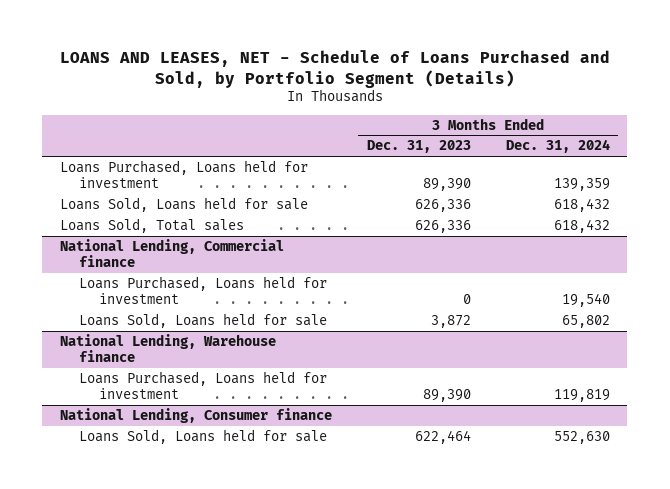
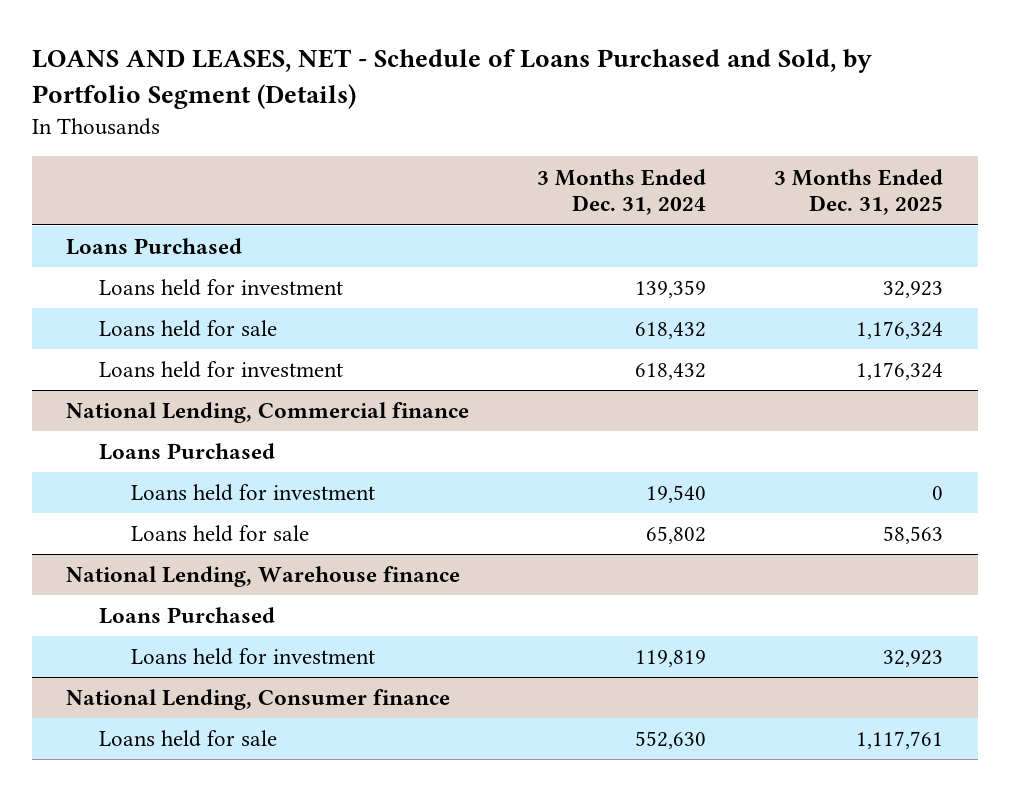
[366,140,471,154] Dec. 31, 2023 -> none
none -> [774,168,944,216] 3 Months Ended Dec. 31, 2025
none -> [65,238,242,256] Loans Purchased
[59,160,308,188] Loans Purchased, Loans held for investment -> [98,279,343,297] Loans held for investment
[59,197,308,213] Loans Sold, Loans held for sale -> [98,320,277,338] Loans held for sale
[59,218,244,234] Loans Sold, Total sales -> [98,361,343,379] Loans held for investment
none -> [98,443,275,461] Loans Purchased
[79,276,328,304] Loans Purchased, Loans held for investment -> [131,484,376,502] Loans held for investment
[79,313,328,329] Loans Sold, Loans held for sale -> [131,525,310,543] Loans held for sale
none -> [98,607,275,625] Loans Purchased
[79,371,328,399] Loans Purchased, Loans held for investment -> [131,648,376,666] Loans held for investment
[79,429,328,445] Loans Sold, Loans held for sale -> [98,730,277,748] Loans held for sale

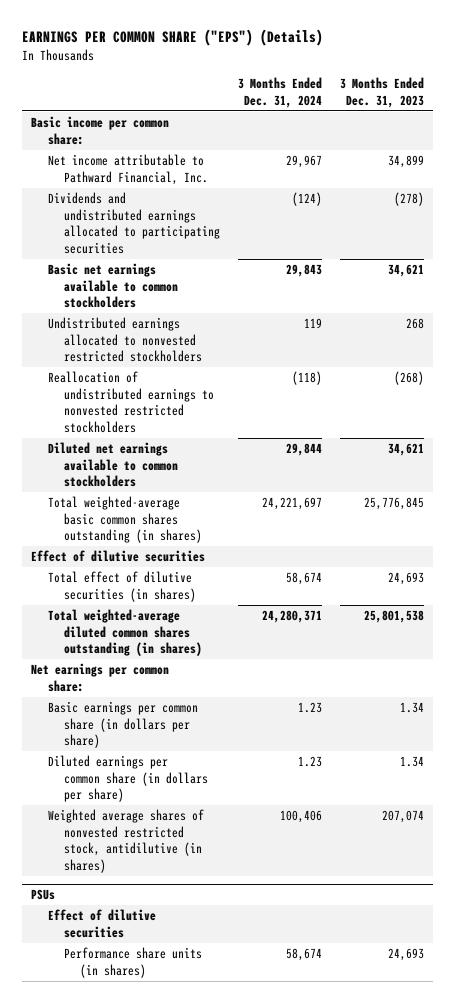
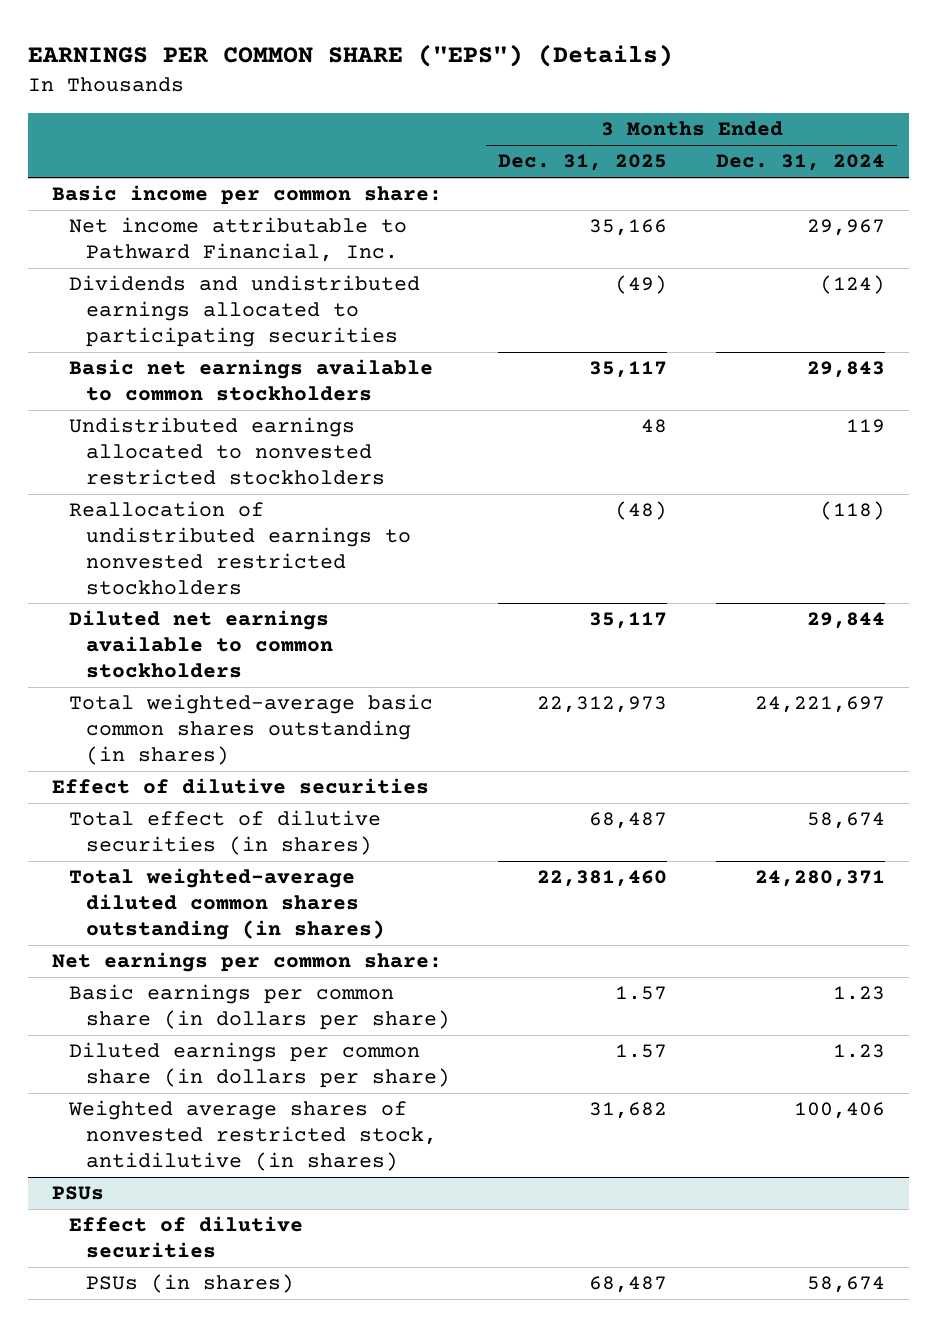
[340,77,425,108] 3 Months Ended Dec. 31, 2023 -> none
none -> [498,154,668,172] Dec. 31, 2025
[63,947,202,978] Performance share units (in shares) -> [85,1274,294,1294] PSUs (in shares)

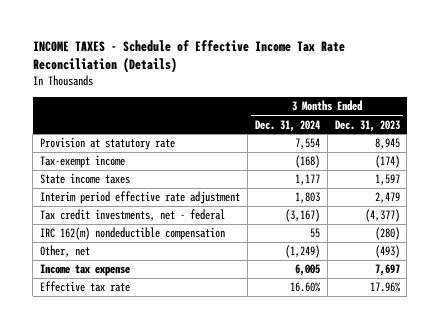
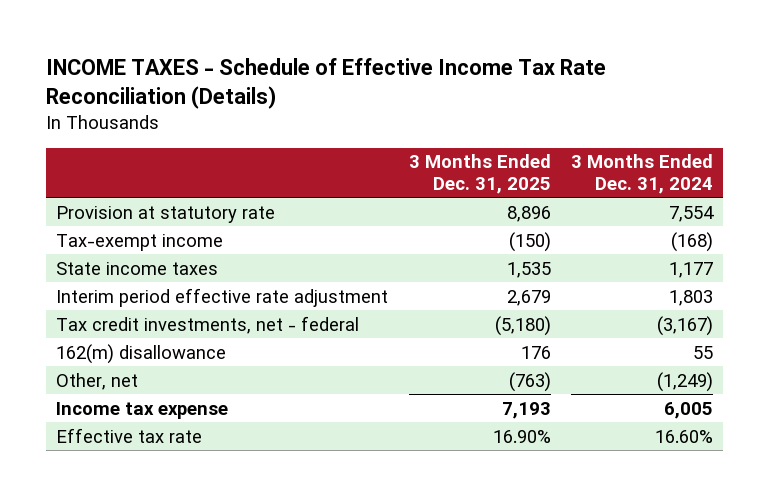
[334,119,400,132] Dec. 31, 2023 -> none
none -> [408,154,551,194] 3 Months Ended Dec. 31, 2025
[40,227,226,241] IRC 162(m) nondeductible compensation -> [56,343,227,364] 162(m) disallowance

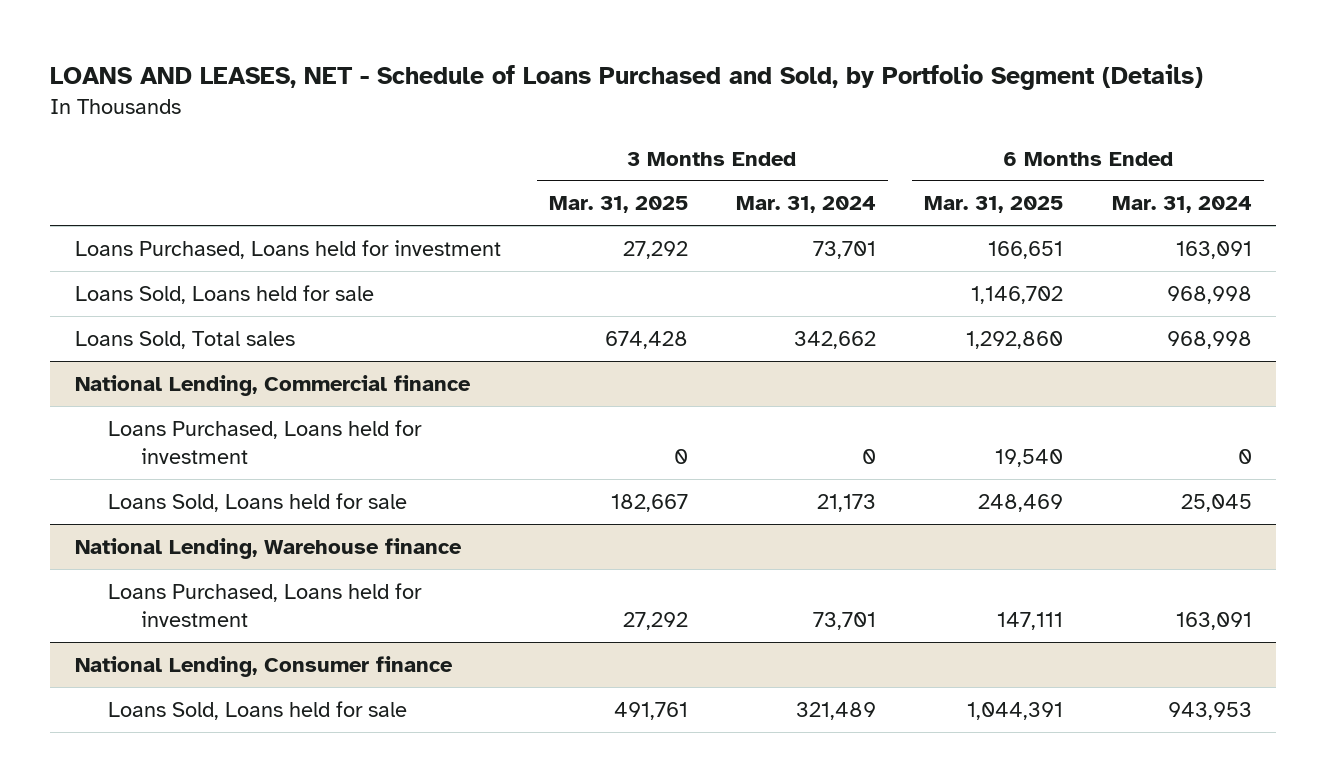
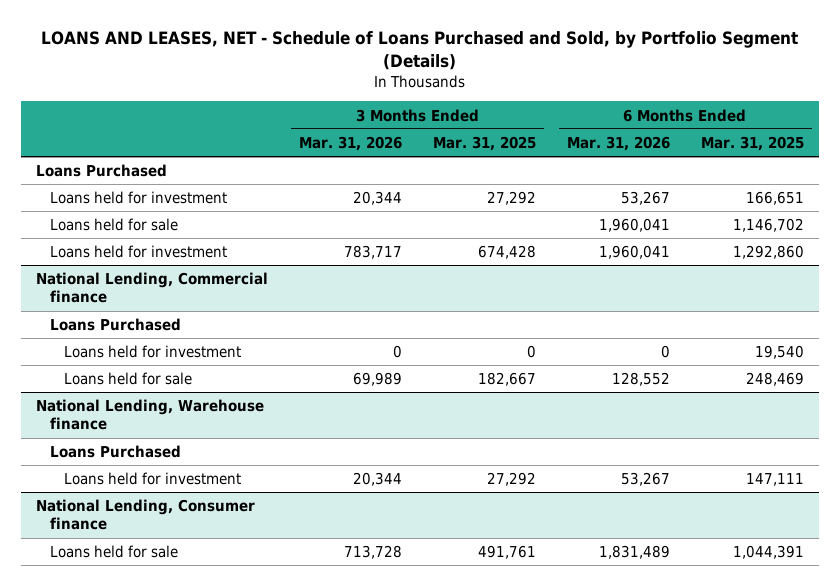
[736,196,877,214] Mar. 31, 2024 -> none
[1111,196,1252,214] Mar. 31, 2024 -> none
none -> [299,135,403,151] Mar. 31, 2026
none -> [566,135,670,151] Mar. 31, 2026
none -> [36,164,168,178] Loans Purchased
[74,239,501,259] Loans Purchased, Loans held for investment -> [50,191,228,205] Loans held for investment
[74,284,374,304] Loans Sold, Loans held for sale -> [50,218,179,232] Loans held for sale
[74,330,295,349] Loans Sold, Total sales -> [50,245,228,259] Loans held for investment
none -> [50,318,182,332] Loans Purchased
[107,419,422,464] Loans Purchased, Loans held for investment -> [64,345,242,359] Loans held for investment
[107,492,407,512] Loans Sold, Loans held for sale -> [64,372,193,386] Loans held for sale
none -> [50,445,182,459] Loans Purchased
[107,582,422,627] Loans Purchased, Loans held for investment -> [64,472,242,486] Loans held for investment
[107,700,407,720] Loans Sold, Loans held for sale -> [50,545,179,559] Loans held for sale

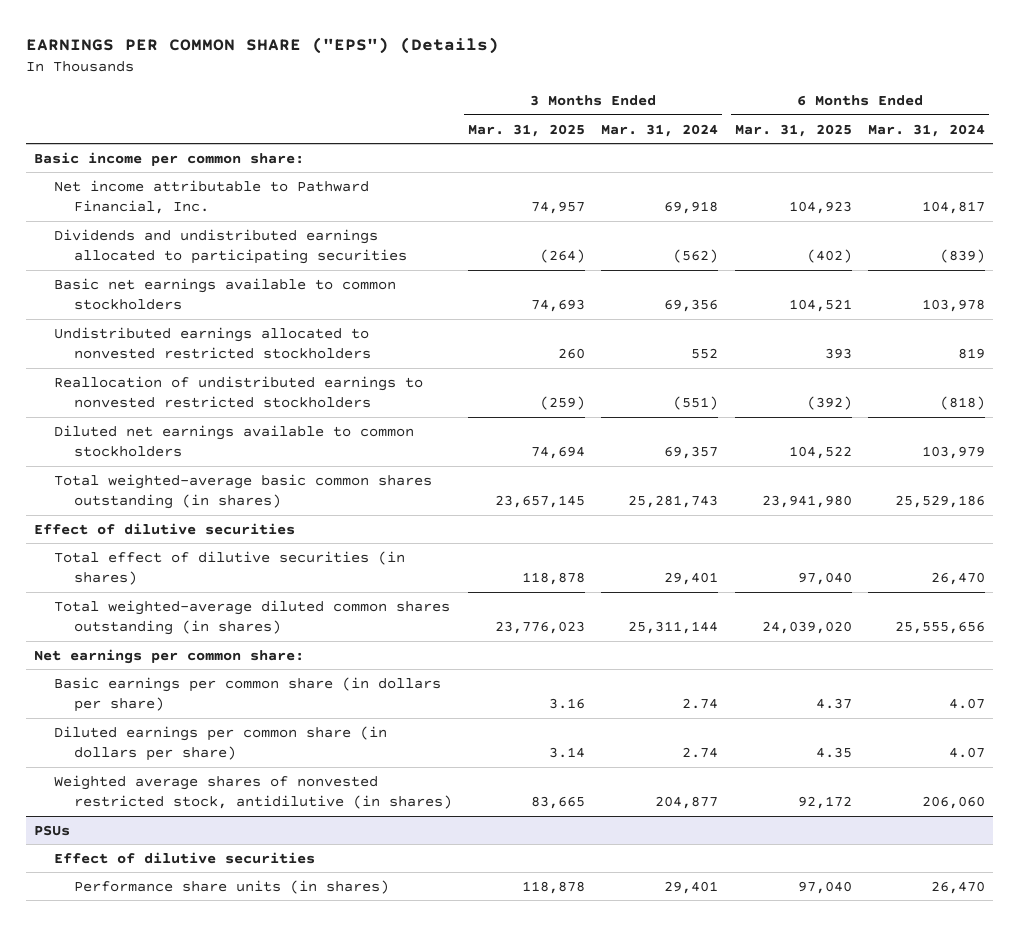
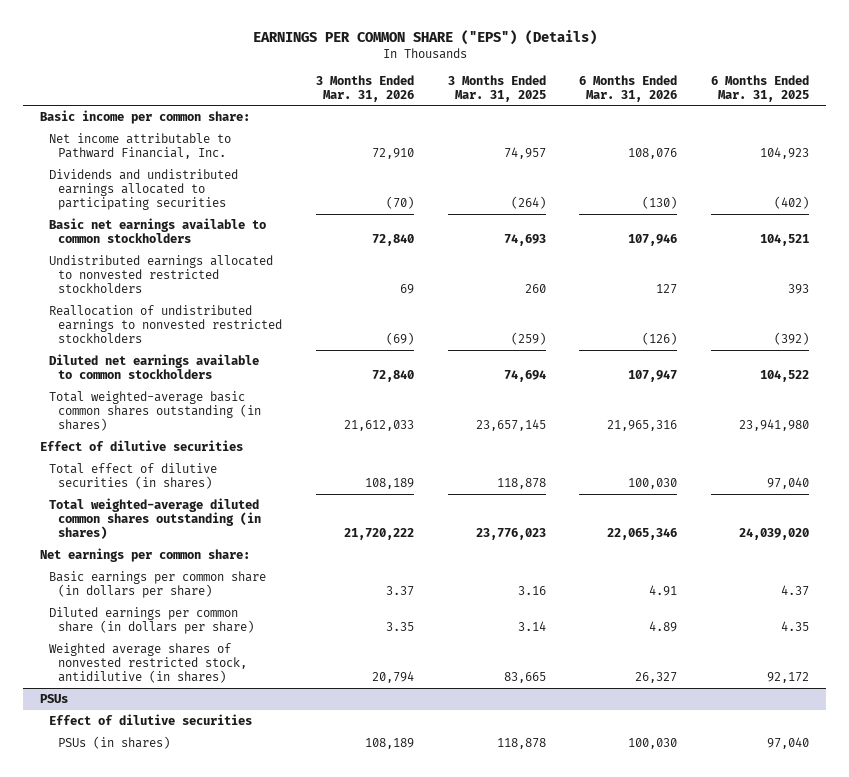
[601,123,719,137] Mar. 31, 2024 -> none
[867,123,985,137] Mar. 31, 2024 -> none
none -> [315,74,414,102] 3 Months Ended Mar. 31, 2026
none -> [579,74,678,102] 6 Months Ended Mar. 31, 2026
[73,879,389,894] Performance share units (in shares) -> [58,735,171,749] PSUs (in shares)

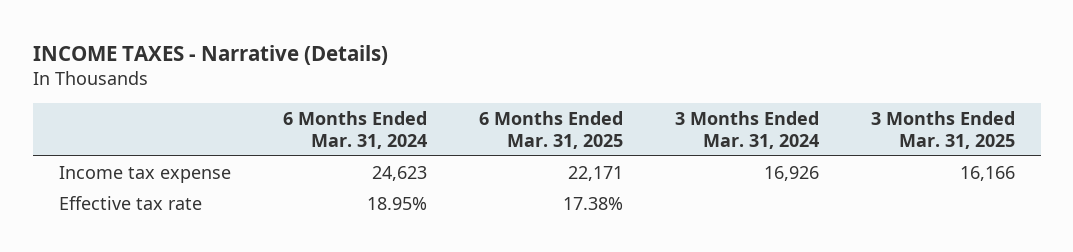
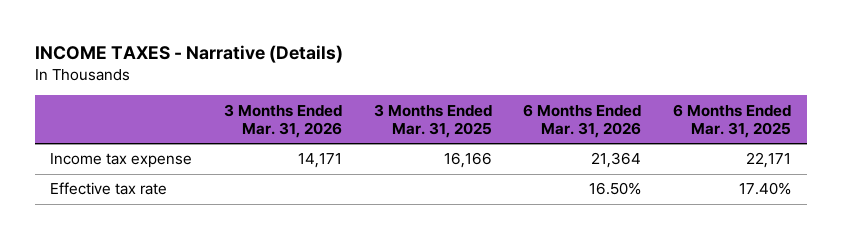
[282,110,427,149] 6 Months Ended Mar. 31, 2024 -> none
[674,110,819,149] 3 Months Ended Mar. 31, 2024 -> none
none -> [224,103,343,139] 3 Months Ended Mar. 31, 2026
none -> [523,103,642,139] 6 Months Ended Mar. 31, 2026
[562,197,623,211] 17.38% -> [739,182,792,196] 17.40%

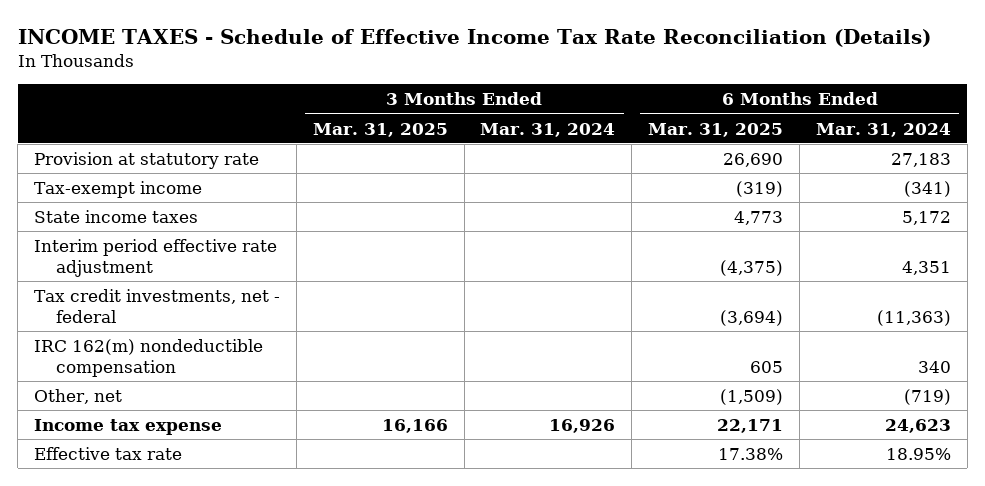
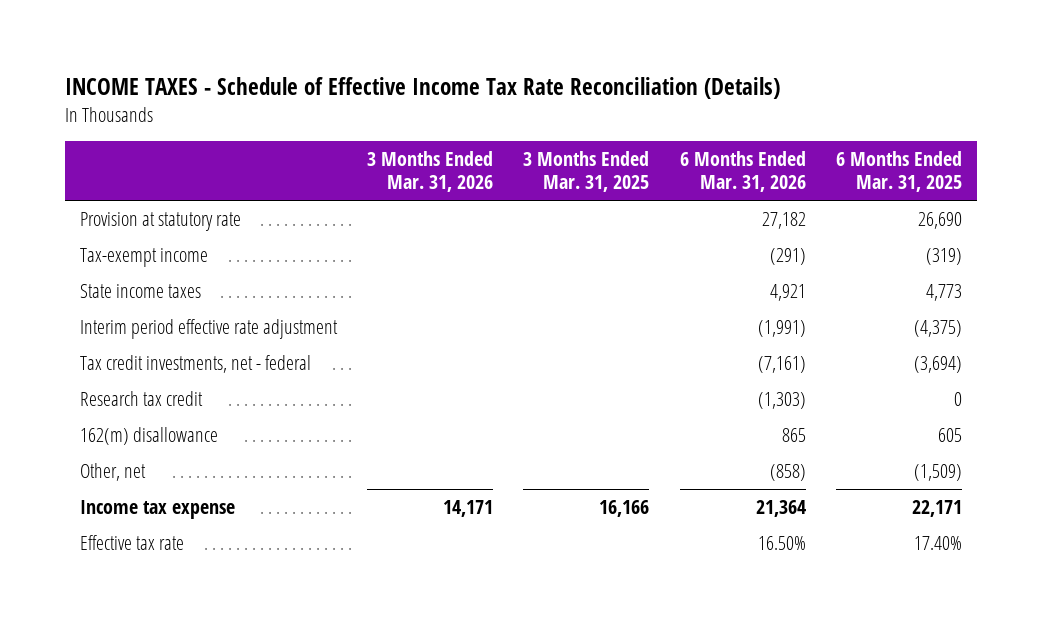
[480,122,616,137] Mar. 31, 2024 -> none
[815,122,951,137] Mar. 31, 2024 -> none
none -> [367,151,494,192] 3 Months Ended Mar. 31, 2026
none -> [679,151,806,192] 6 Months Ended Mar. 31, 2026
none -> [79,391,203,407] Research tax credit
[33,338,263,377] IRC 162(m) nondeductible compensation -> [79,427,218,446] 162(m) disallowance
[718,447,784,460] 17.38% -> [913,536,962,551] 17.40%

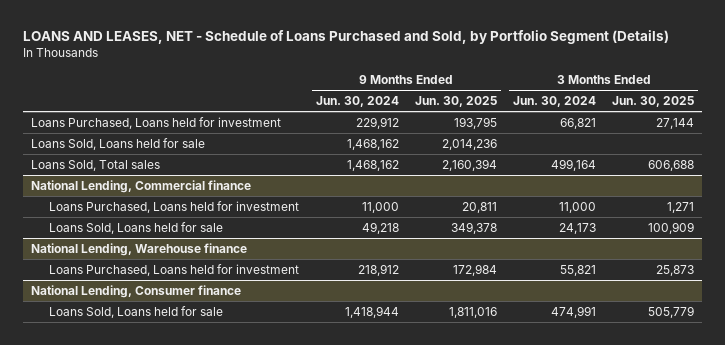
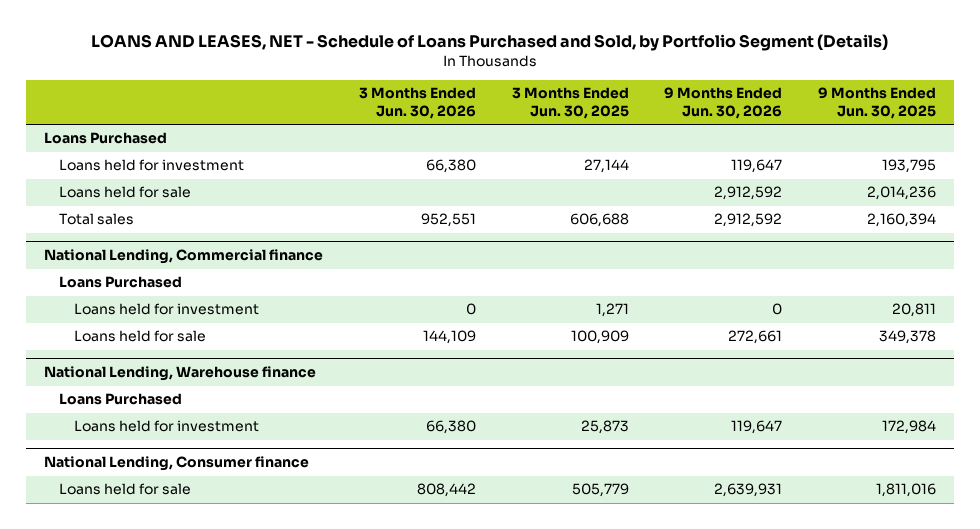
[315,96,399,108] Jun. 30, 2024 -> none
[513,96,597,108] Jun. 30, 2024 -> none
none -> [358,87,476,120] 3 Months Ended Jun. 30, 2026
none -> [664,87,783,120] 9 Months Ended Jun. 30, 2026
none -> [43,132,167,145] Loans Purchased
[30,116,281,129] Loans Purchased, Loans held for investment -> [59,159,245,172] Loans held for investment
[30,137,205,150] Loans Sold, Loans held for sale -> [59,186,192,199] Loans held for sale
[30,159,160,171] Loans Sold, Total sales -> [59,213,135,226] Total sales
none -> [59,276,183,289] Loans Purchased
[49,200,300,213] Loans Purchased, Loans held for investment -> [74,303,260,316] Loans held for investment
[49,221,224,234] Loans Sold, Loans held for sale -> [74,330,207,343] Loans held for sale
none -> [59,393,183,406] Loans Purchased
[49,263,300,276] Loans Purchased, Loans held for investment -> [74,420,260,433] Loans held for investment
[49,305,224,318] Loans Sold, Loans held for sale -> [59,483,192,496] Loans held for sale

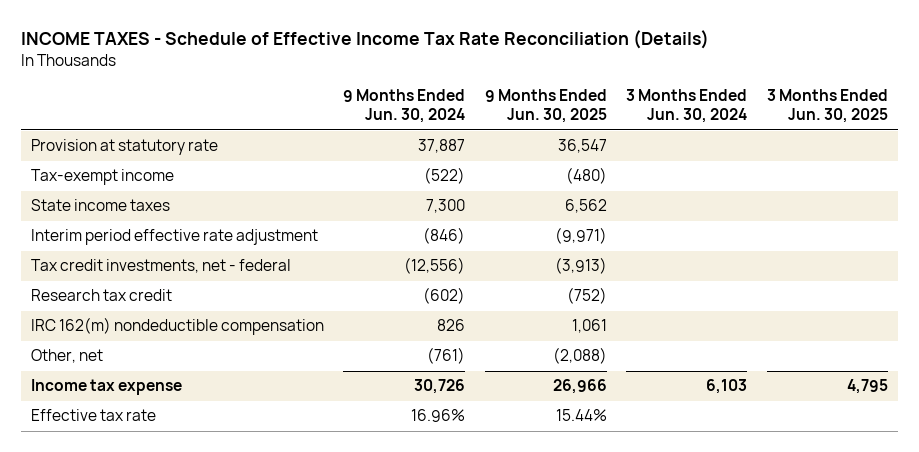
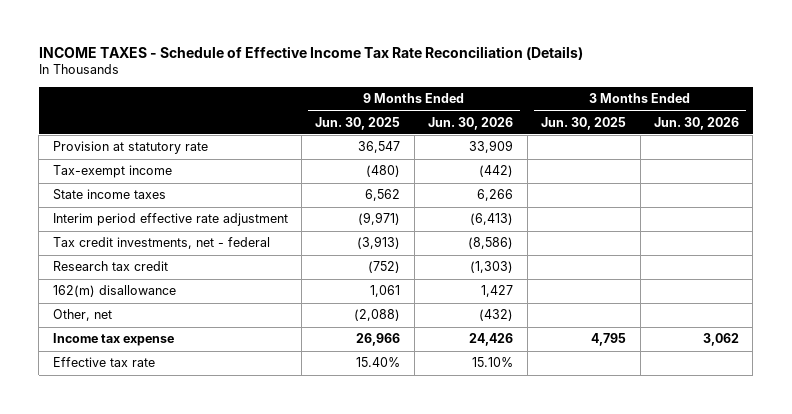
[343,89,466,124] 9 Months Ended Jun. 30, 2024 -> none
[626,89,748,124] 3 Months Ended Jun. 30, 2024 -> none
none -> [428,116,514,130] Jun. 30, 2026
none -> [654,116,740,130] Jun. 30, 2026
[30,317,324,336] IRC 162(m) nondeductible compensation -> [52,285,176,298] 162(m) disallowance
[555,409,607,422] 15.44% -> [356,357,401,368] 15.40%

